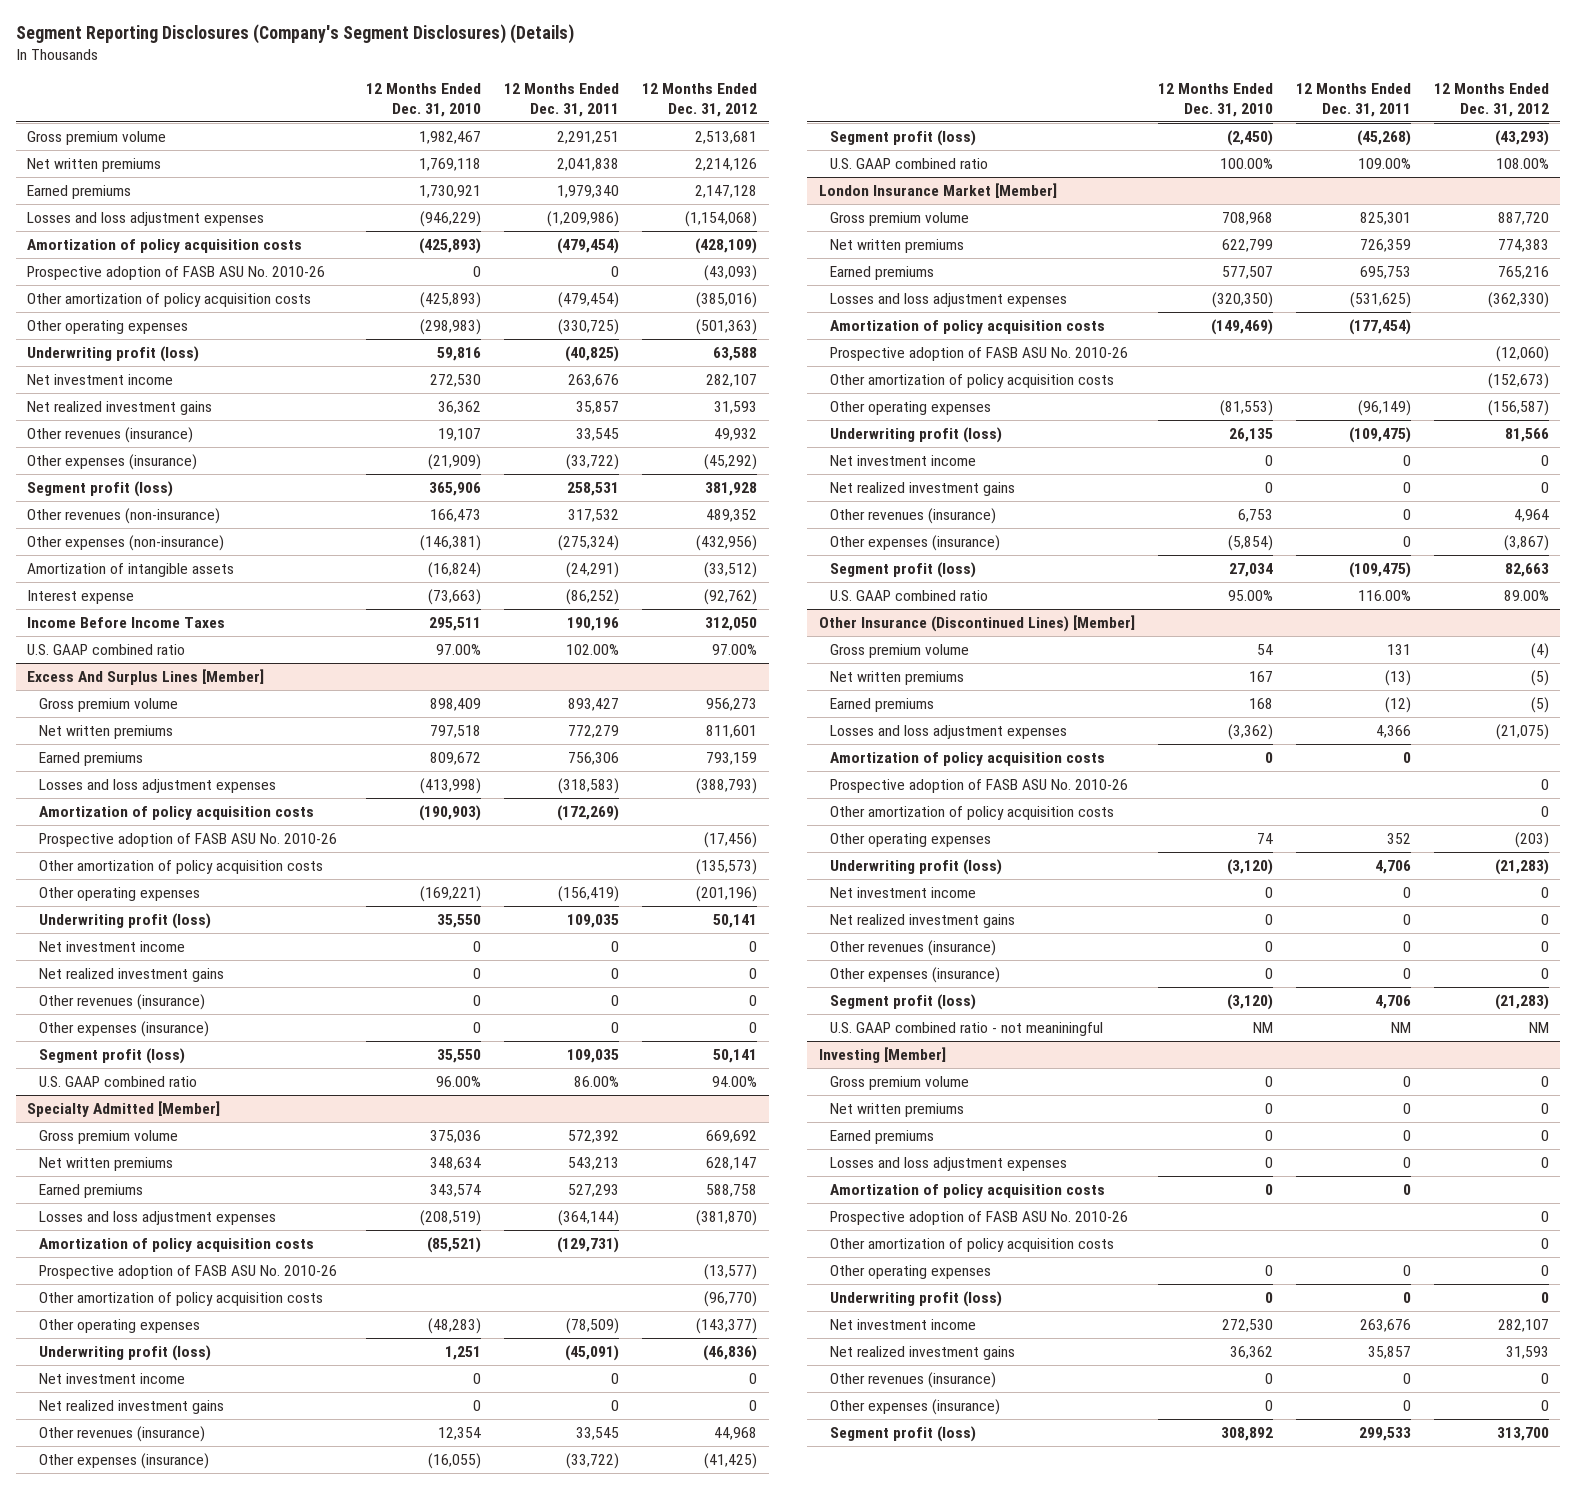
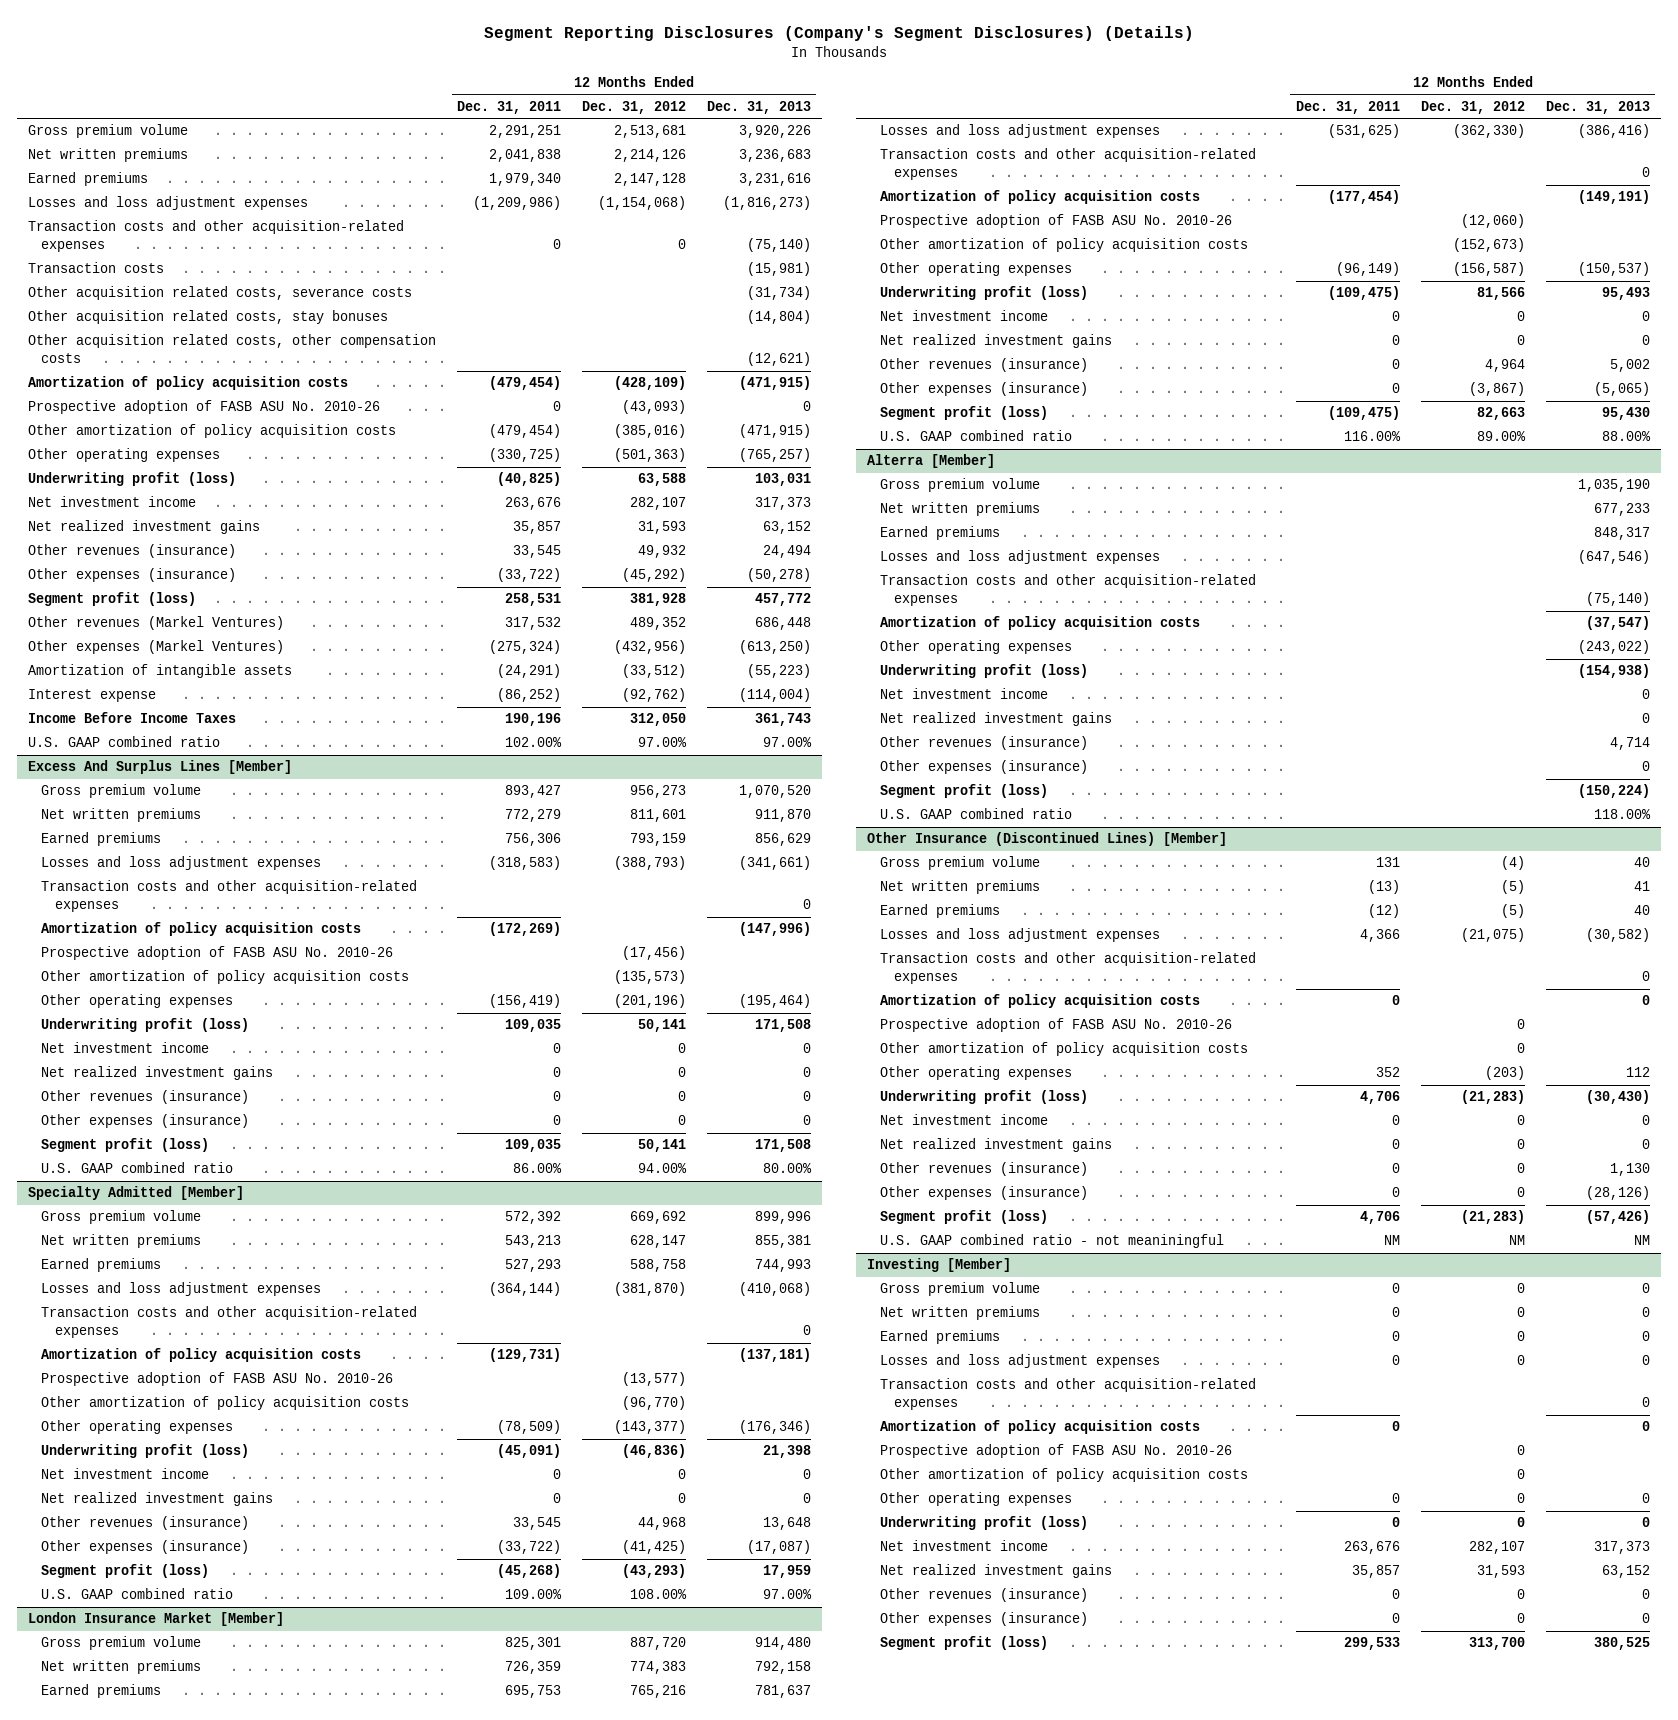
[366,83,482,117] 12 Months Ended Dec. 31, 2010 -> none
none -> [707,100,812,114] Dec. 31, 2013
none -> [27,220,404,253] Transaction costs and other acquisition-related expenses
none -> [27,262,164,274] Transaction costs
none -> [27,286,412,301] Other acquisition related costs, severance costs
none -> [27,310,388,325] Other acquisition related costs, stay bonuses
none -> [27,334,436,364] Other acquisition related costs, other compensation costs
[27,507,221,524] Other revenues (non-insurance) -> [27,616,284,631] Other revenues (Markel Ventures)
[27,534,225,551] Other expenses (non-insurance) -> [27,640,284,655] Other expenses (Markel Ventures)
none -> [41,880,418,913] Transaction costs and other acquisition-related expenses
none -> [41,1306,418,1339] Transaction costs and other acquisition-related expenses
none -> [880,148,1257,181] Transaction costs and other acquisition-related expenses
none -> [866,454,995,469] Alterra [Member]
none -> [880,478,1041,493] Gross premium volume
none -> [880,502,1041,517] Net written premiums
none -> [880,526,1001,541] Earned premiums
none -> [880,550,1161,565] Losses and loss adjustment expenses
none -> [880,574,1257,607] Transaction costs and other acquisition-related expenses
none -> [880,616,1201,631] Amortization of policy acquisition costs
none -> [880,640,1073,655] Other operating expenses
none -> [880,664,1089,679] Underwriting profit (loss)
none -> [880,688,1049,700] Net investment income
none -> [880,712,1113,727] Net realized investment gains
none -> [880,736,1089,751] Other revenues (insurance)
none -> [880,760,1089,775] Other expenses (insurance)
none -> [880,784,1049,799] Segment profit (loss)
none -> [880,808,1073,820] U.S. GAAP combined ratio
none -> [880,952,1257,985] Transaction costs and other acquisition-related expenses
none -> [880,1378,1257,1411] Transaction costs and other acquisition-related expenses

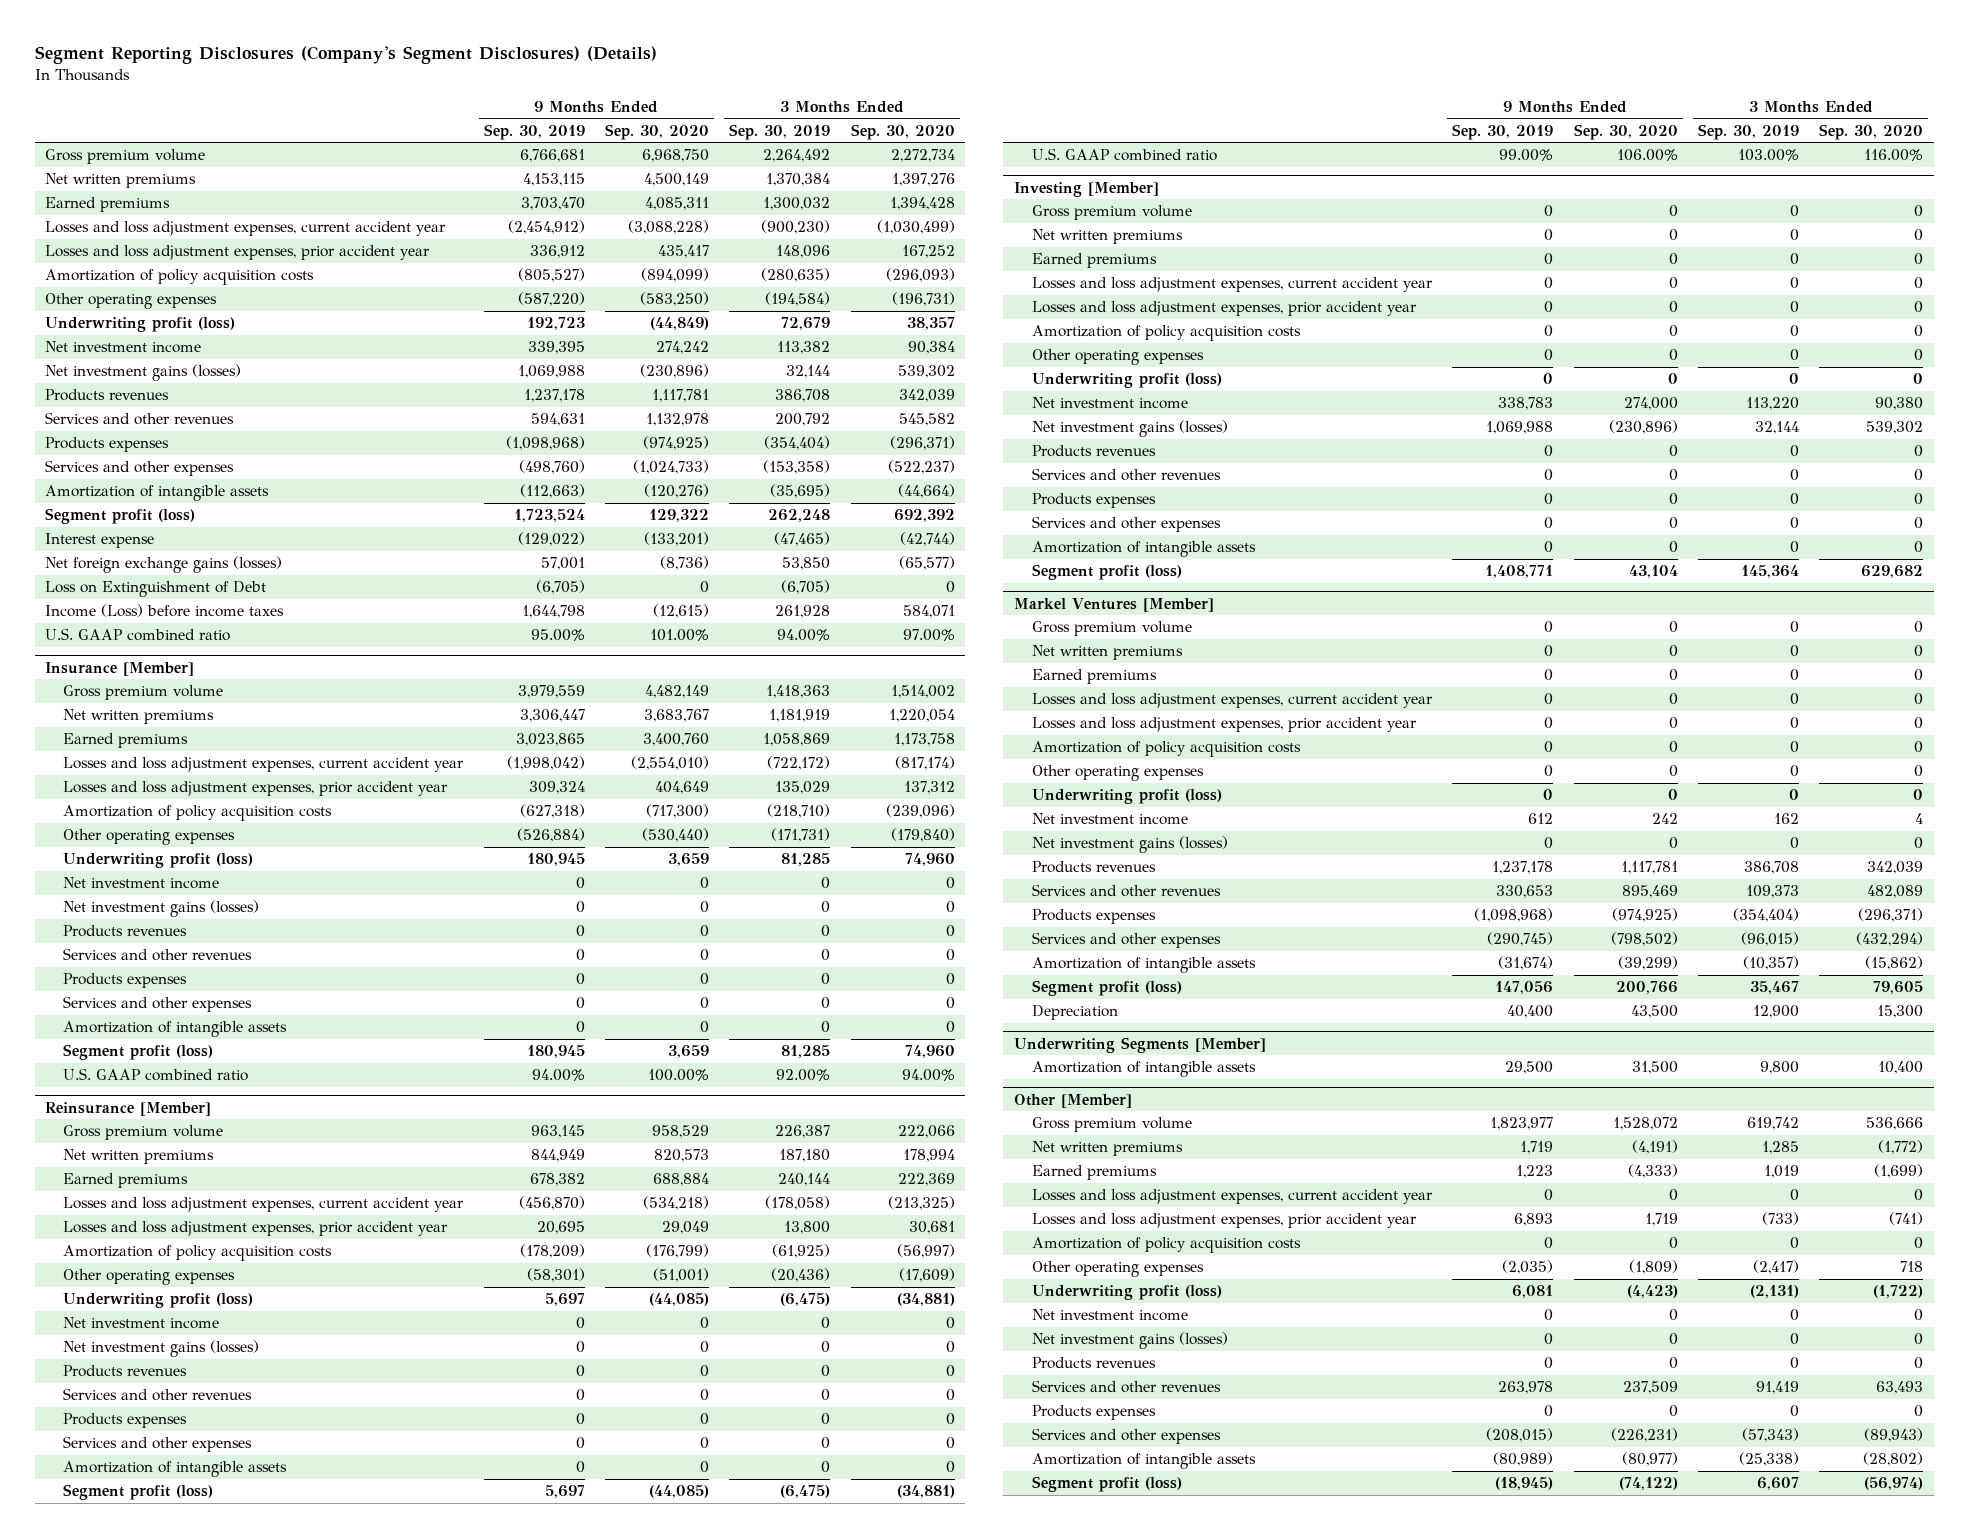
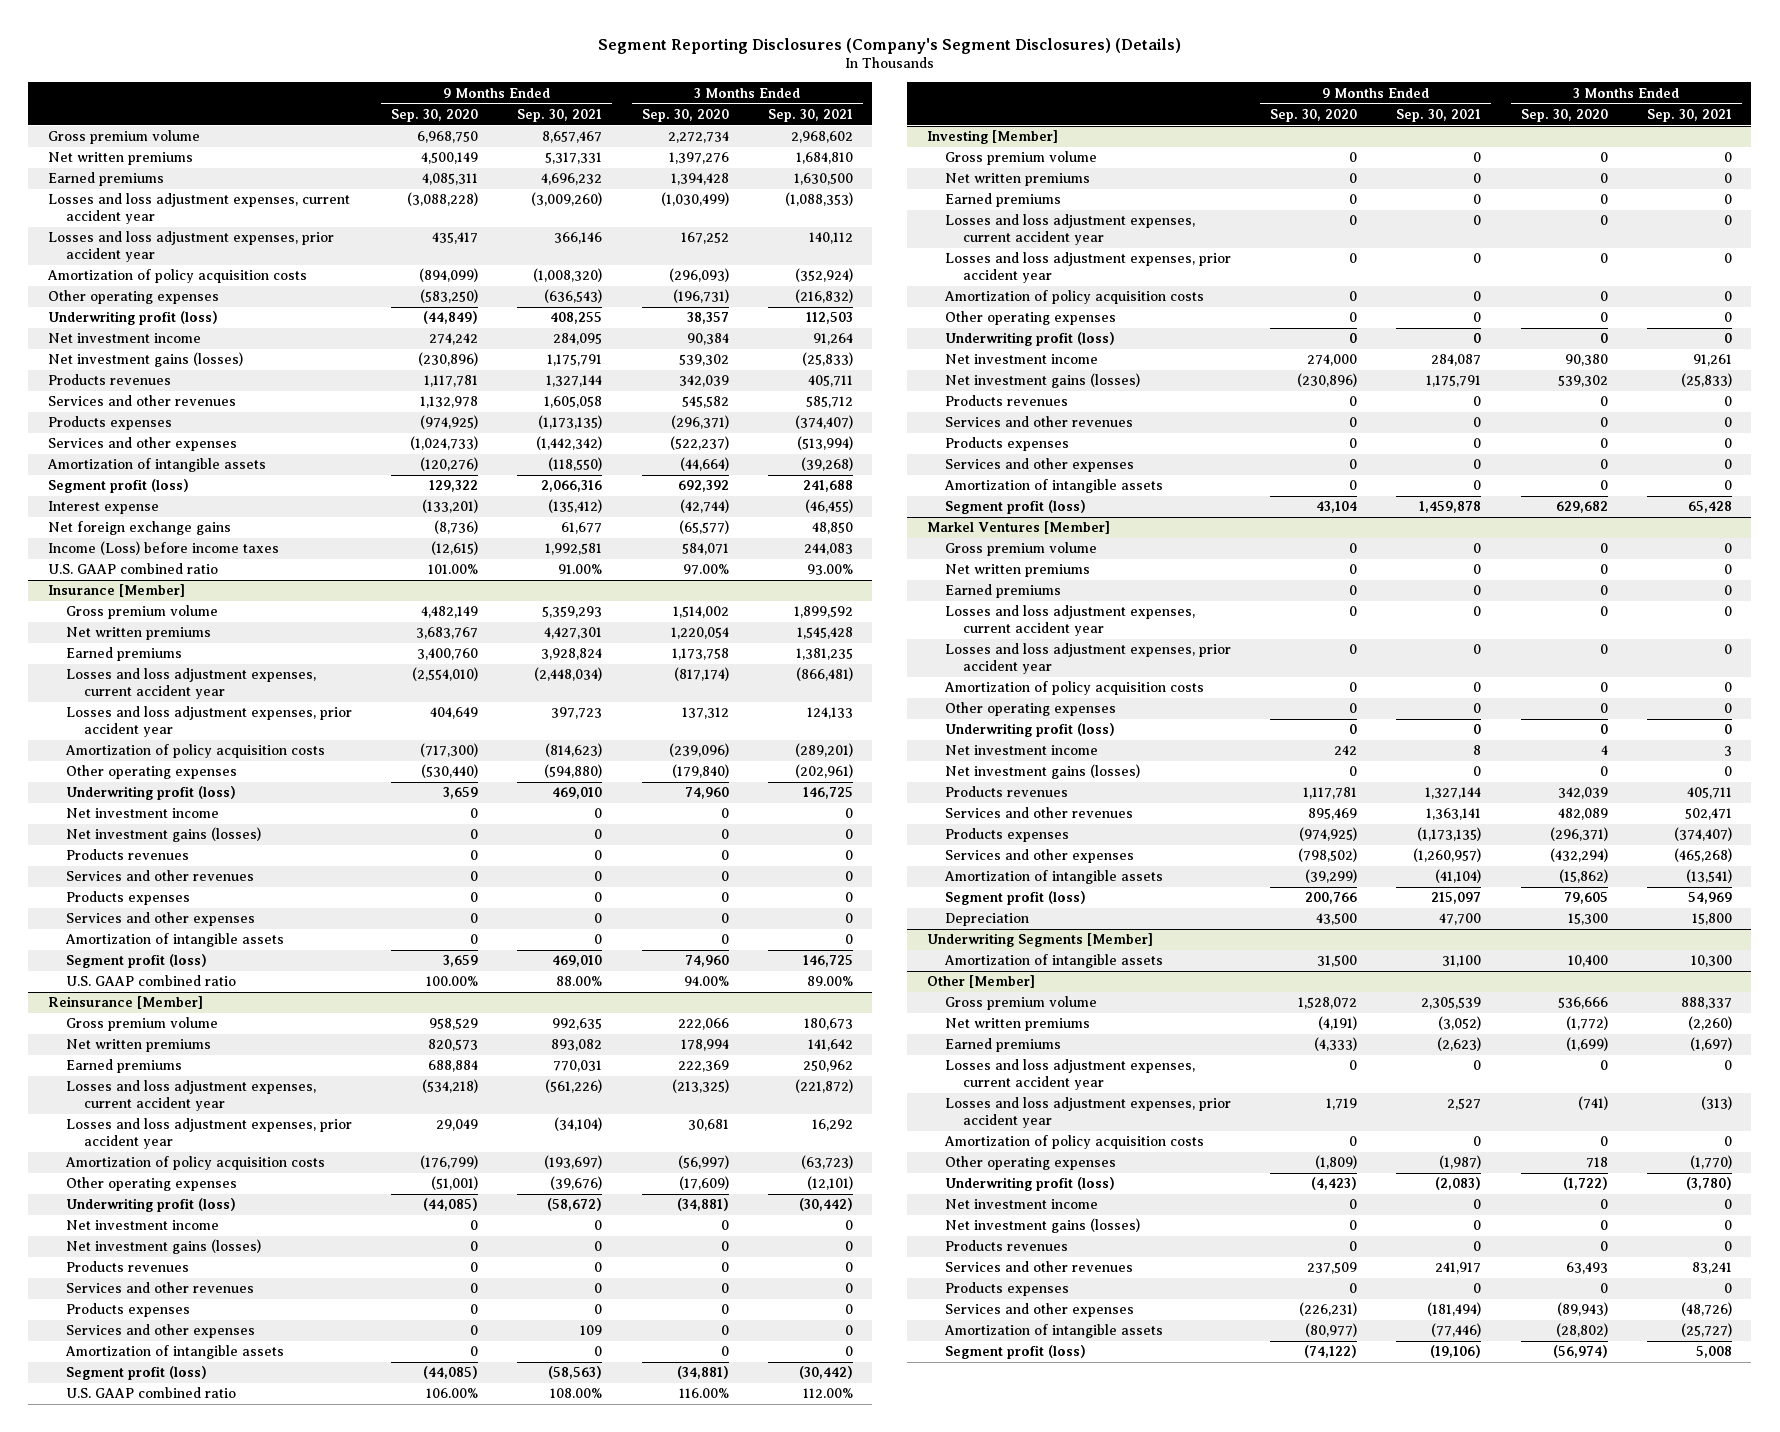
[483,123,585,140] Sep. 30, 2019 -> none
[729,123,831,140] Sep. 30, 2019 -> none
none -> [517,109,603,123] Sep. 30, 2021
none -> [767,109,853,123] Sep. 30, 2021
[45,581,267,598] Loss on Extinguishment of Debt -> none
[45,556,283,574] Net foreign exchange gains (losses) -> [47,521,231,536] Net foreign exchange gains

